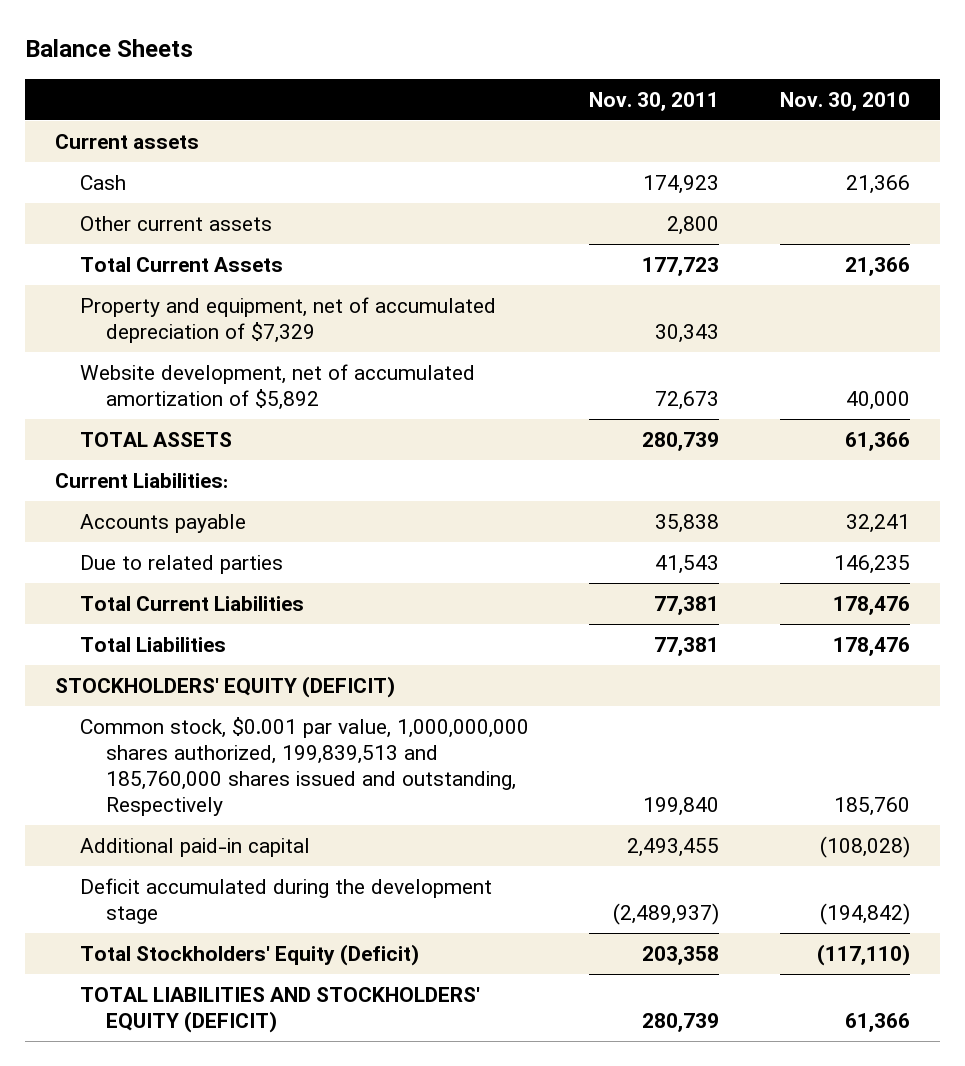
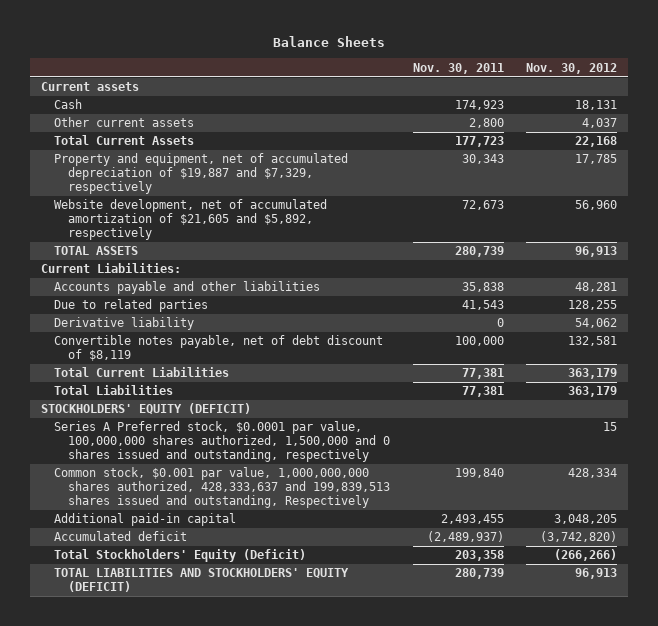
[779,91,910,111] Nov. 30, 2010 -> none
none -> [525,62,617,74] Nov. 30, 2012
[80,297,497,343] Property and equipment, net of accumulated depreciation of $7,329 -> [54,153,349,194] Property and equipment, net of accumulated depreciation of $19,887 and $7,329, respectively
[80,364,476,410] Website development, net of accumulated amortization of $5,892 -> [54,199,328,240] Website development, net of accumulated amortization of $21,605 and $5,892, respectively
[80,514,247,534] Accounts payable -> [54,281,321,295] Accounts payable and other liabilities
none -> [54,317,195,331] Derivative liability
none -> [54,335,384,362] Convertible notes payable, net of debt discount of $8,119
none -> [54,421,391,462] Series A Preferred stock, $0.0001 par value, 100,000,000 shares authorized, 1,500,000 and 0 shares issued and outstanding, respectively
[80,717,530,816] Common stock, $0.001 par value, 1,000,000,000 shares authorized, 199,839,513 and 185,760,000 shares issued and outstanding, Respectively -> [54,467,391,508] Common stock, $0.001 par value, 1,000,000,000 shares authorized, 428,333,637 and 199,839,513 shares issued and outstanding, Respectively
[80,878,493,924] Deficit accumulated during the development stage -> [54,531,188,542] Accumulated deficit

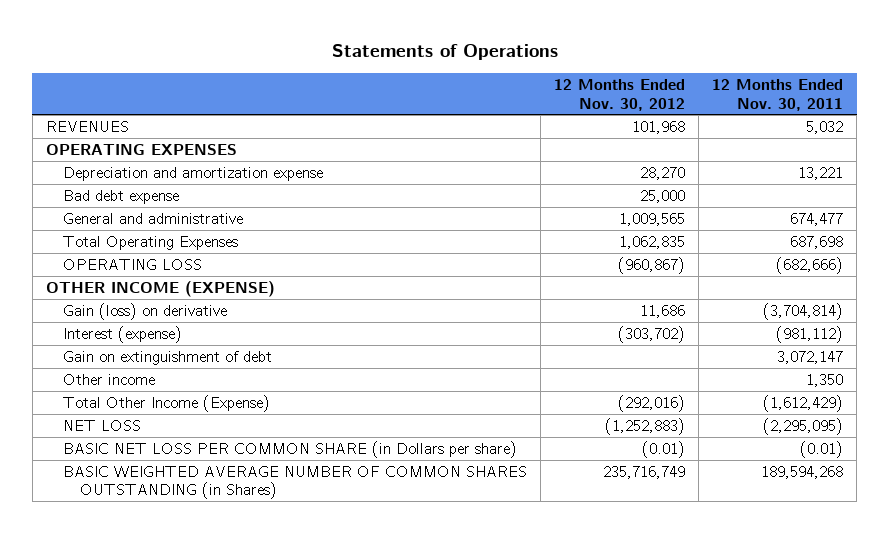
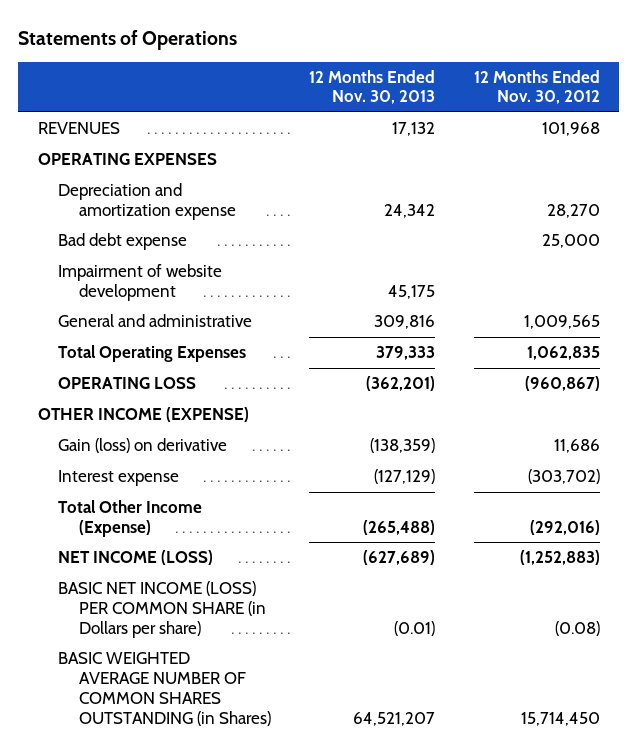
[712,79,844,111] 12 Months Ended Nov. 30, 2011 -> none
none -> [309,69,436,105] 12 Months Ended Nov. 30, 2013
none -> [58,264,223,301] Impairment of website development
[62,350,272,365] Gain on extinguishment of debt -> none
[62,373,155,385] Other income -> none
[62,325,182,343] Interest (expense) -> [58,470,180,487] Interest expense
[62,419,141,431] NET LOSS -> [58,550,214,566] NET INCOME (LOSS)
[62,440,517,458] BASIC NET LOSS PER COMMON SHARE (in Dollars per share) -> [58,581,266,638] BASIC NET INCOME (LOSS) PER COMMON SHARE (in Dollars per share)
[642,440,686,458] (0.01) -> [554,620,600,636] (0.08)
[603,465,686,479] 235,716,749 -> [520,711,600,726] 15,714,450

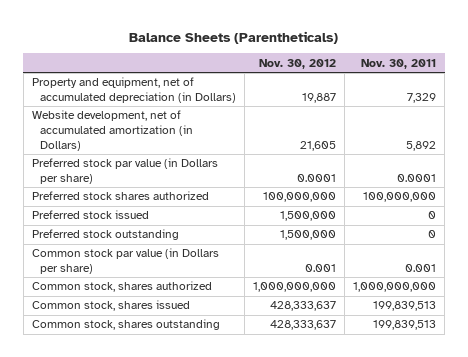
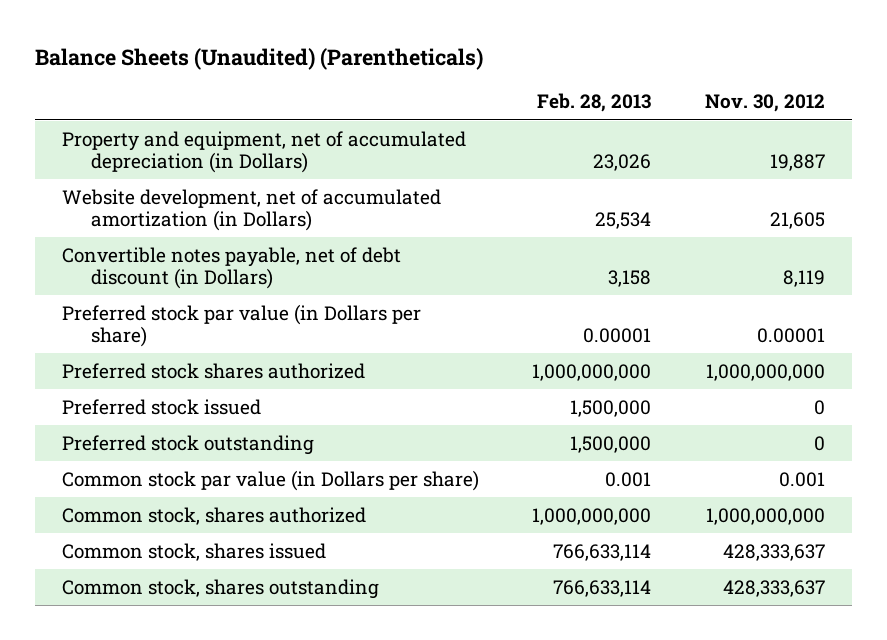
[129,30,339,44] Balance Sheets (Parentheticals) -> [35,47,484,70] Balance Sheets (Unaudited) (Parentheticals)
[361,58,437,69] Nov. 30, 2011 -> none
none -> [537,93,652,113] Feb. 28, 2013
none -> [62,246,402,289] Convertible notes payable, net of debt discount (in Dollars)
[297,174,337,183] 0.0001 -> [756,327,825,343] 0.00001
[263,192,337,203] 100,000,000 -> [705,363,825,381] 1,000,000,000
[280,211,337,222] 1,500,000 -> [813,399,825,415] 0
[280,230,337,241] 1,500,000 -> [813,435,825,451] 0

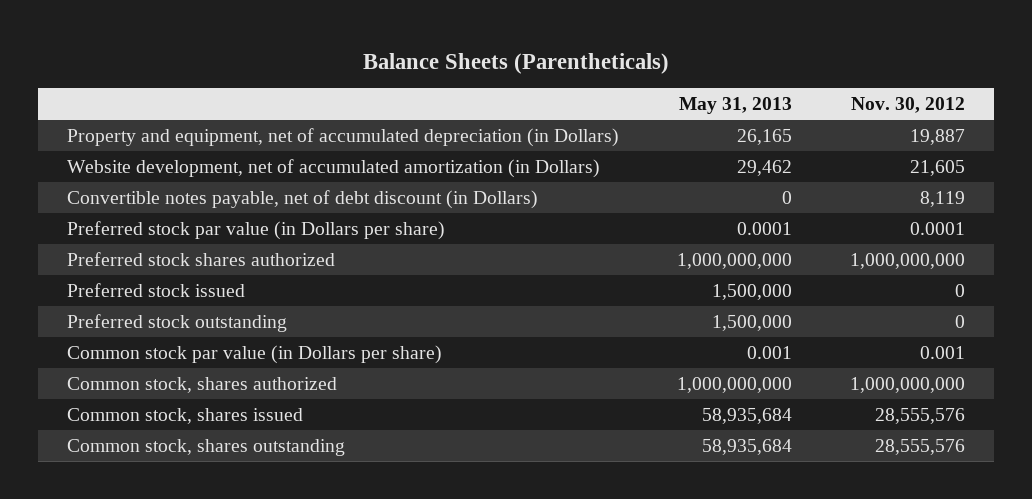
[35,47,484,70] Balance Sheets (Unaudited) (Parentheticals) -> [363,52,670,74] Balance Sheets (Parentheticals)
[537,93,652,113] Feb. 28, 2013 -> none
none -> [679,97,793,115] May 31, 2013
[756,327,825,343] 0.00001 -> [910,221,966,235] 0.0001
[722,543,825,561] 428,333,637 -> [875,407,966,424] 28,555,576
[722,579,825,597] 428,333,637 -> [875,438,966,455] 28,555,576

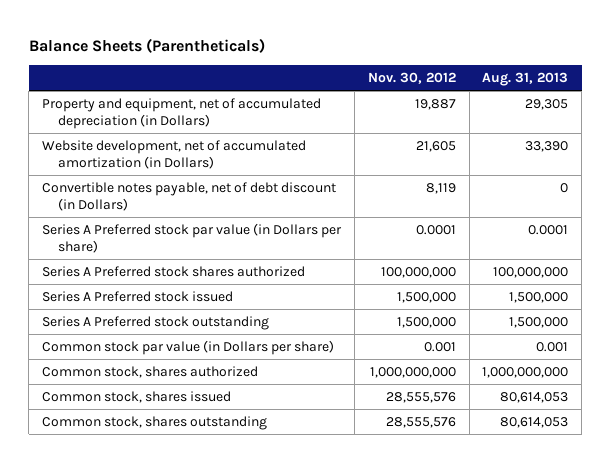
[679,97,793,115] May 31, 2013 -> none
none -> [482,71,569,86] Aug. 31, 2013
[67,220,446,240] Preferred stock par value (in Dollars per share) -> [42,223,343,254] Series A Preferred stock par value (in Dollars per share)
[67,251,336,266] Preferred stock shares authorized -> [42,266,306,278] Series A Preferred stock shares authorized
[850,252,966,269] 1,000,000,000 -> [380,267,456,279] 100,000,000
[67,282,246,297] Preferred stock issued -> [42,291,234,303] Series A Preferred stock issued
[955,283,966,297] 0 -> [396,292,456,304] 1,500,000
[67,313,288,332] Preferred stock outstanding -> [42,316,270,331] Series A Preferred stock outstanding
[955,314,966,328] 0 -> [396,317,456,329] 1,500,000

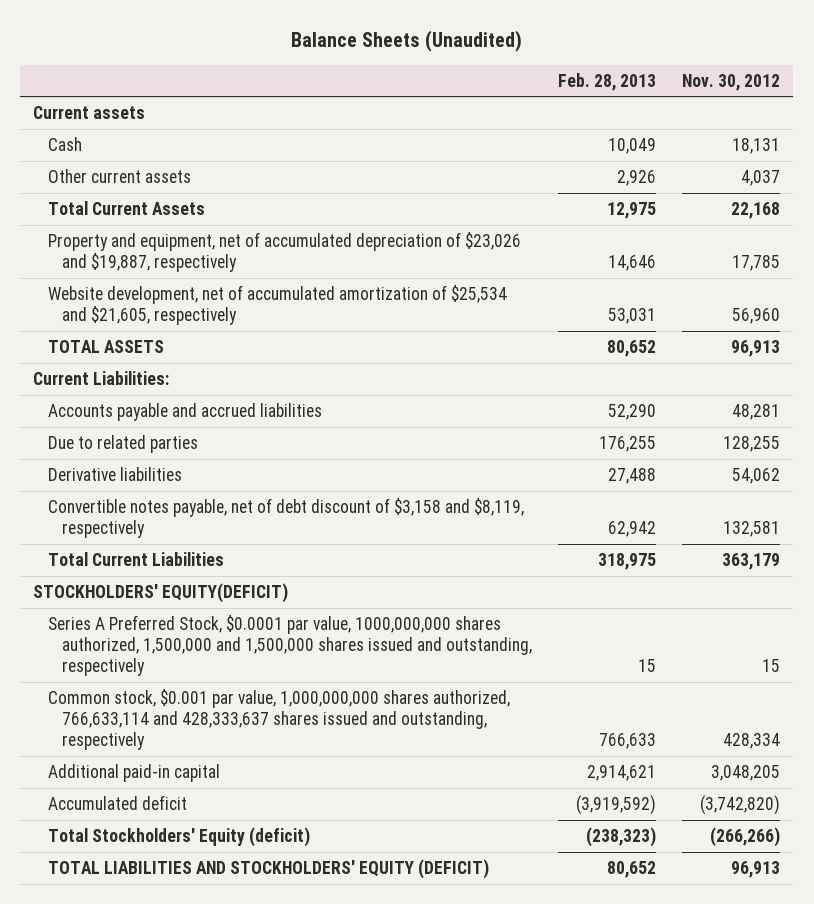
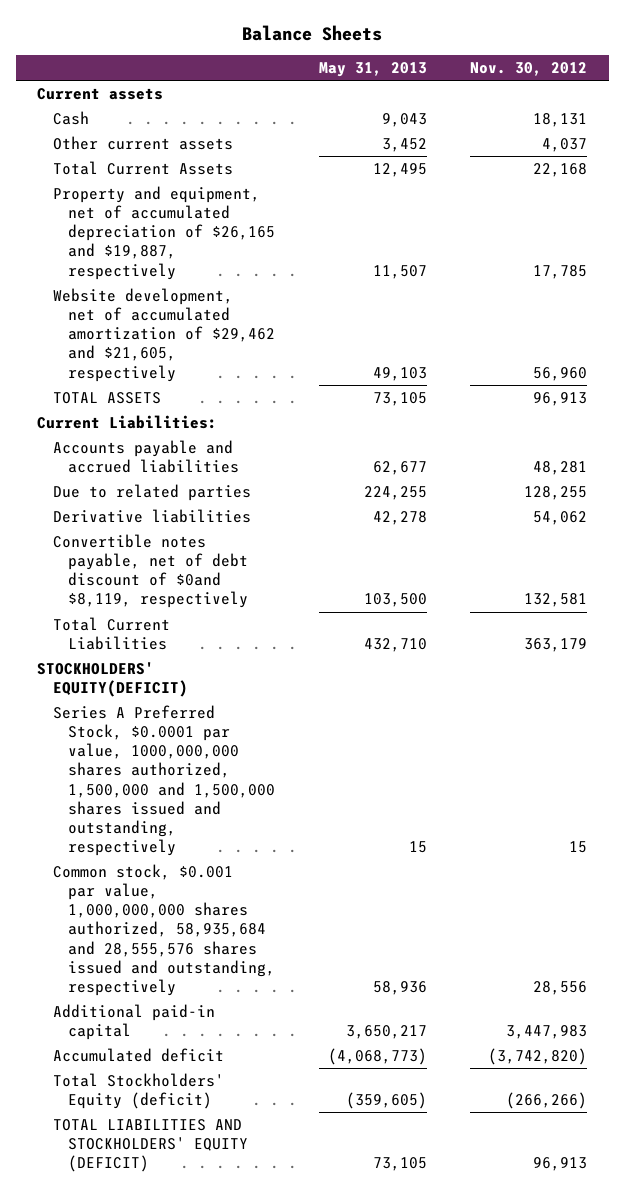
[290,30,522,53] Balance Sheets (Unaudited) -> [242,24,383,41] Balance Sheets
[558,72,657,91] Feb. 28, 2013 -> none
none -> [318,61,427,77] May 31, 2013
[47,231,521,273] Property and equipment, net of accumulated depreciation of $23,026 and $19,887, respectively -> [52,185,275,280] Property and equipment, net of accumulated depreciation of $26,165 and $19,887, respectively
[47,284,507,326] Website development, net of accumulated amortization of $25,534 and $21,605, respectively -> [52,287,275,382] Website development, net of accumulated amortization of $29,462 and $21,605, respectively
[47,497,524,539] Convertible notes payable, net of debt discount of $3,158 and $8,119, respectively -> [52,533,248,609] Convertible notes payable, net of debt discount of $0and $8,119, respectively
[47,688,510,751] Common stock, $0.001 par value, 1,000,000,000 shares authorized, 766,633,114 and 428,333,637 shares issued and outstanding, respectively -> [52,863,275,997] Common stock, $0.001 par value, 1,000,000,000 shares authorized, 58,935,684 and 28,555,576 shares issued and outstanding, respectively
[723,733,781,750] 428,334 -> [533,981,588,996] 28,556
[711,764,781,781] 3,048,205 -> [506,1025,588,1040] 3,447,983

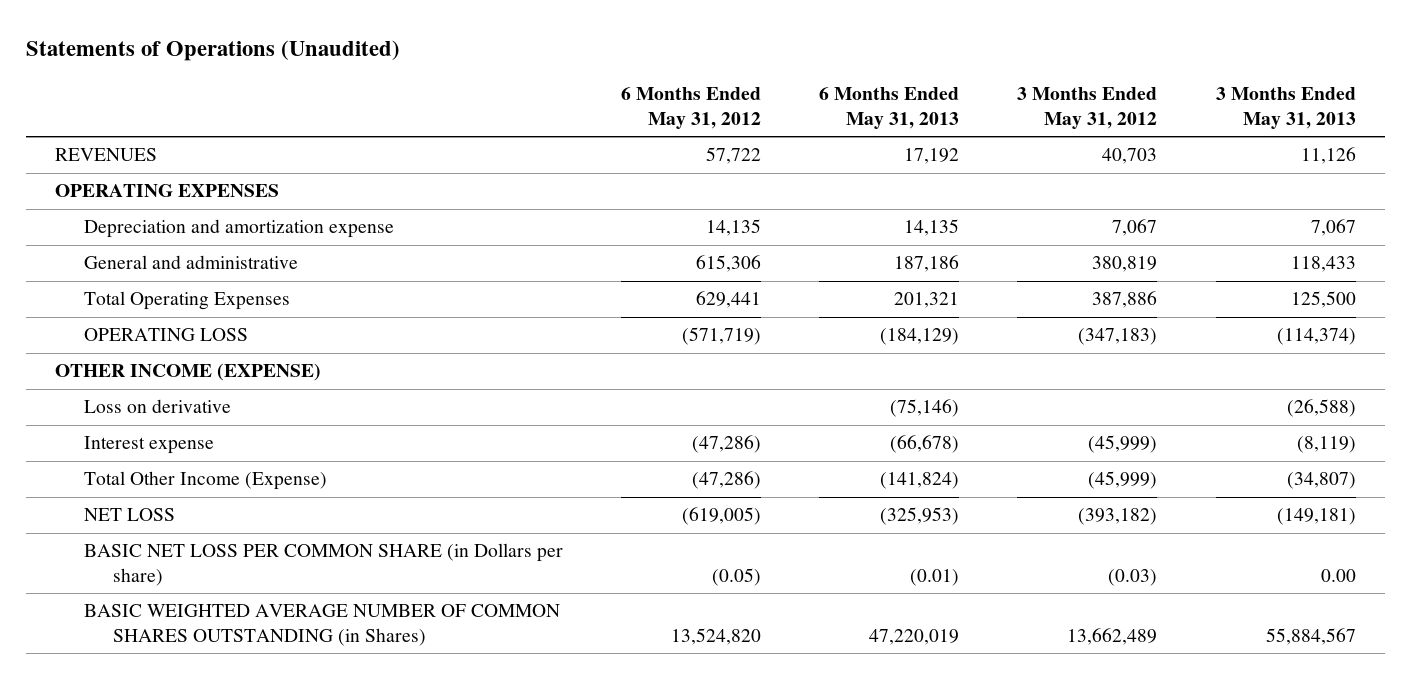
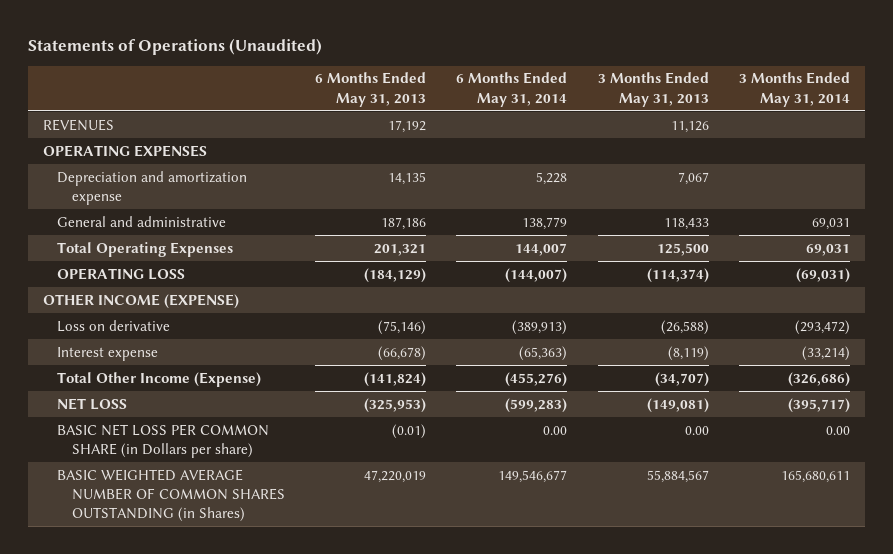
[620,87,761,129] 6 Months Ended May 31, 2012 -> none
[1017,87,1158,129] 3 Months Ended May 31, 2012 -> none
none -> [456,72,568,107] 6 Months Ended May 31, 2014
none -> [738,72,850,107] 3 Months Ended May 31, 2014
[1286,472,1356,490] (34,807) -> [654,371,709,387] (34,707)
[1276,508,1356,526] (149,181) -> [646,397,709,413] (149,081)

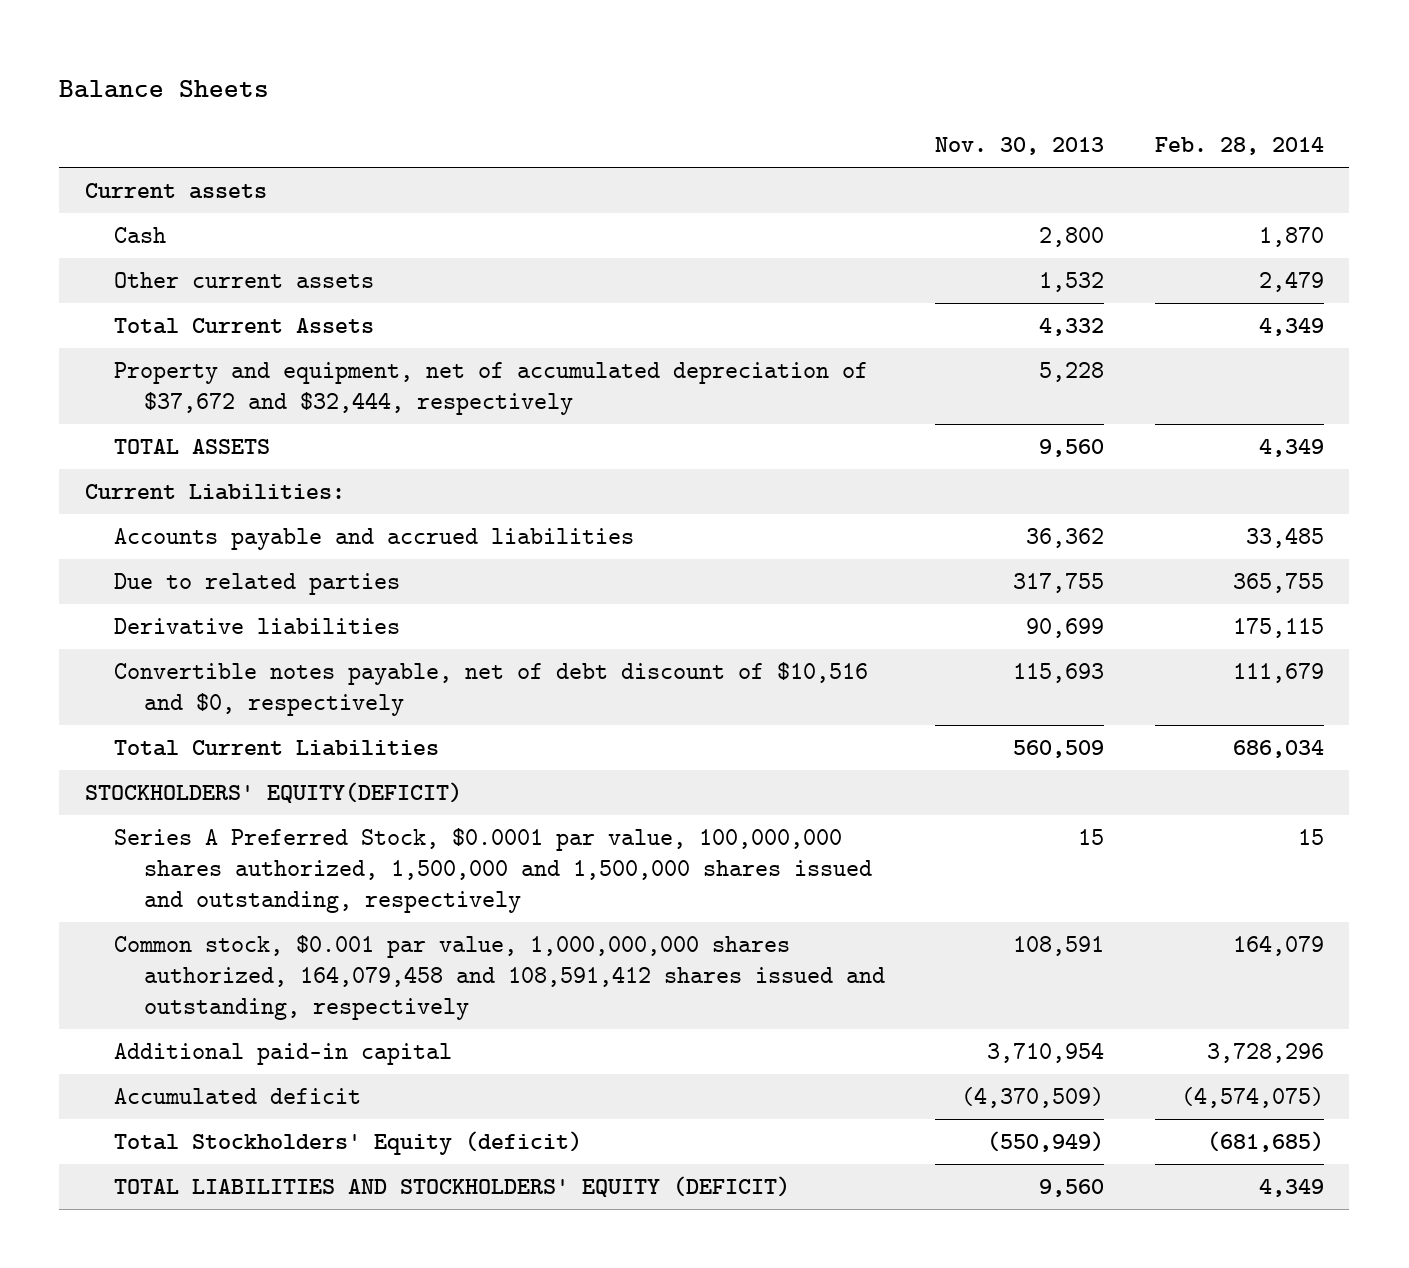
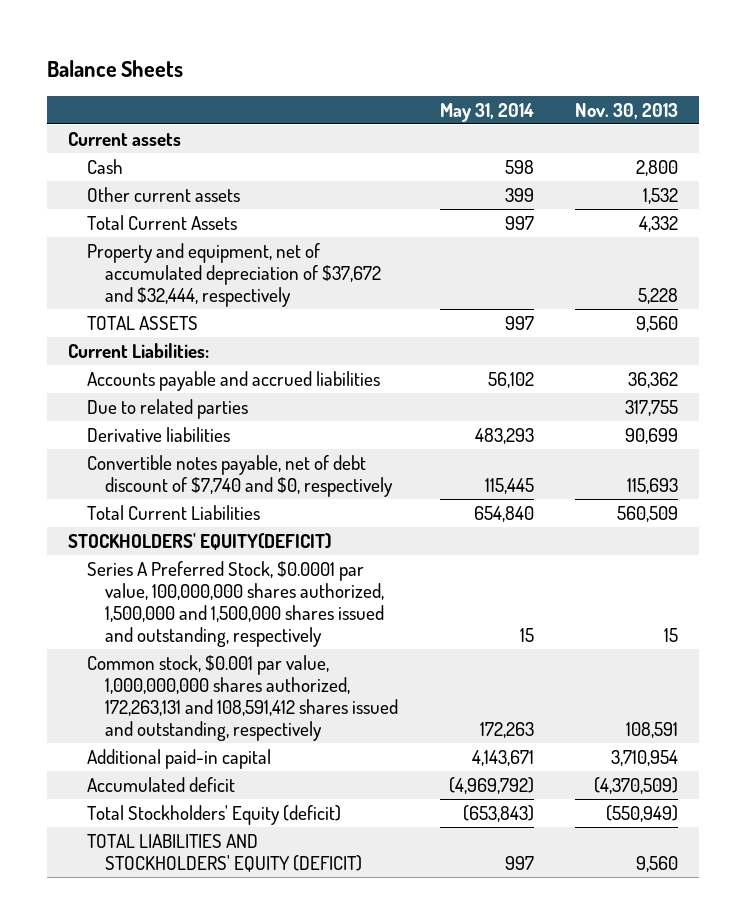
[1154,137,1324,156] Feb. 28, 2014 -> none
none -> [439,102,534,122] May 31, 2014
[114,662,869,717] Convertible notes payable, net of debt discount of $10,516 and $0, respectively -> [86,454,394,498] Convertible notes payable, net of debt discount of $7,740 and $0, respectively
[114,935,885,1021] Common stock, $0.001 par value, 1,000,000,000 shares authorized, 164,079,458 and 108,591,412 shares issued and outstanding, respectively -> [86,654,399,742] Common stock, $0.001 par value, 1,000,000,000 shares authorized, 172,263,131 and 108,591,412 shares issued and outstanding, respectively

